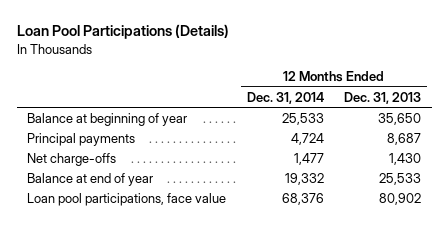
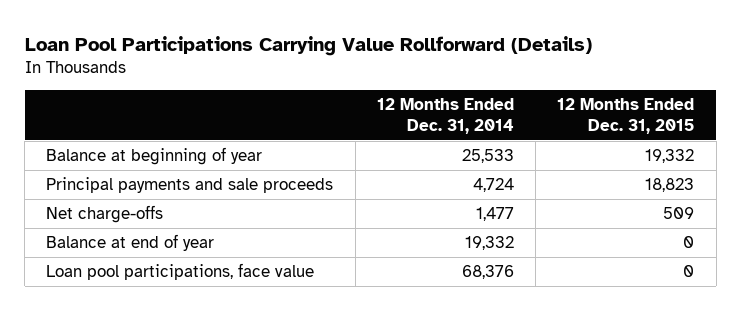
[16,24,229,40] Loan Pool Participations (Details) -> [24,35,592,56] Loan Pool Participations Carrying Value Rollforward (Details)
[344,91,422,104] Dec. 31, 2013 -> none
none -> [557,98,695,135] 12 Months Ended Dec. 31, 2015
[26,132,135,146] Principal payments -> [46,177,334,194] Principal payments and sale proceeds

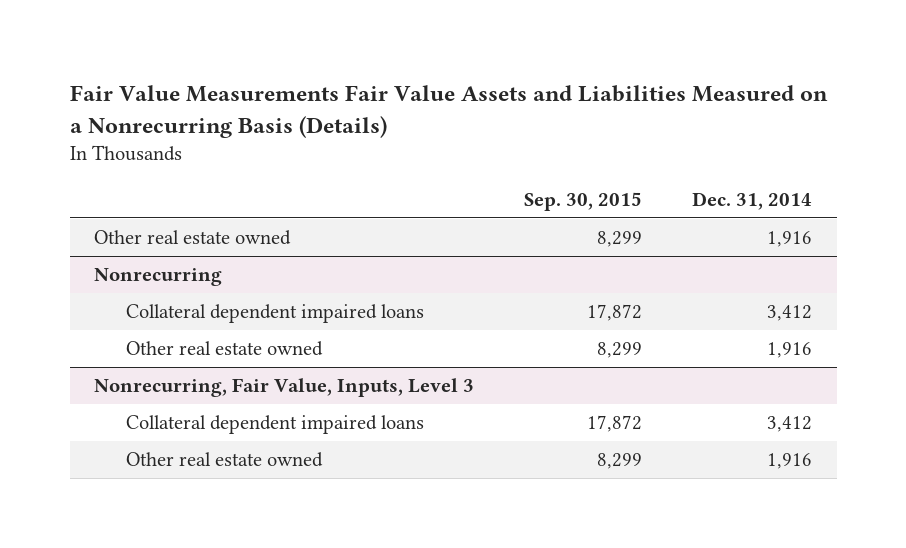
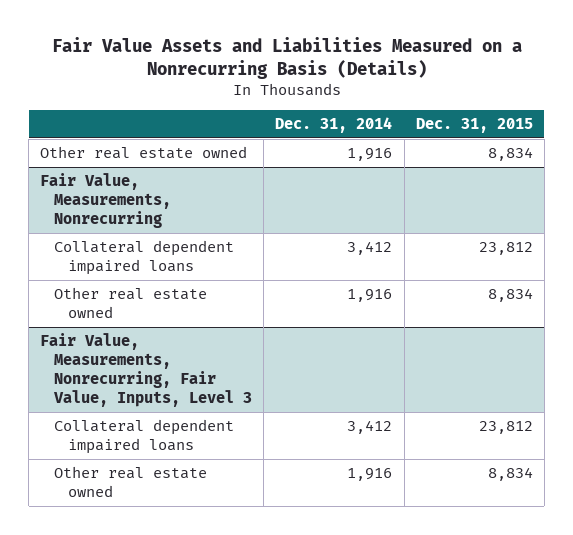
[69,85,828,138] Fair Value Measurements Fair Value Assets and Liabilities Measured on a Nonrecurring Basis (Details) -> [51,36,522,79] Fair Value Assets and Liabilities Measured on a Nonrecurring Basis (Details)
[524,191,643,211] Sep. 30, 2015 -> none
none -> [415,118,533,134] Dec. 31, 2015
[94,268,223,287] Nonrecurring -> [40,173,172,229] Fair Value, Measurements, Nonrecurring
[94,378,475,398] Nonrecurring, Fair Value, Inputs, Level 3 -> [40,333,253,408] Fair Value, Measurements, Nonrecurring, Fair Value, Inputs, Level 3

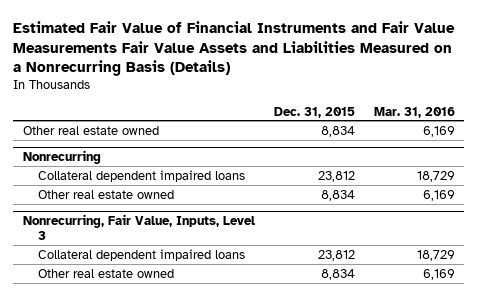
[51,36,522,79] Fair Value Assets and Liabilities Measured on a Nonrecurring Basis (Details) -> [13,21,456,77] Estimated Fair Value of Financial Instruments and Fair Value Measurements Fair Value Assets and Liabilities Measured on a Nonrecurring Basis (Details)
[275,117,393,134] Dec. 31, 2014 -> none
none -> [373,106,455,118] Mar. 31, 2016
[40,173,172,229] Fair Value, Measurements, Nonrecurring -> [22,150,101,165] Nonrecurring
[40,333,253,408] Fair Value, Measurements, Nonrecurring, Fair Value, Inputs, Level 3 -> [22,214,256,240] Nonrecurring, Fair Value, Inputs, Level 3

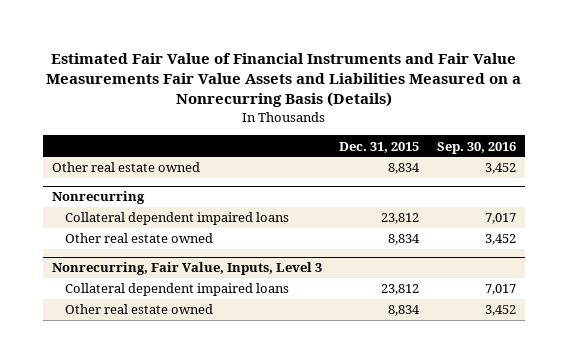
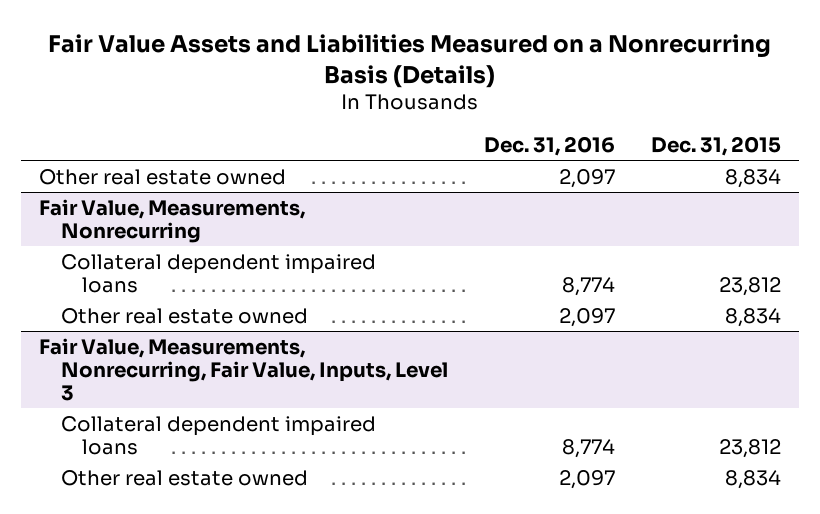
[45,52,521,108] Estimated Fair Value of Financial Instruments and Fair Value Measurements Fair Value Assets and Liabilities Measured on a Nonrecurring Basis (Details) -> [47,33,771,88] Fair Value Assets and Liabilities Measured on a Nonrecurring Basis (Details)
[436,141,516,154] Sep. 30, 2016 -> none
none -> [483,135,615,156] Dec. 31, 2016
[51,191,145,205] Nonrecurring -> [38,198,305,243] Fair Value, Measurements, Nonrecurring
[51,262,322,276] Nonrecurring, Fair Value, Inputs, Level 3 -> [38,337,448,401] Fair Value, Measurements, Nonrecurring, Fair Value, Inputs, Level 3

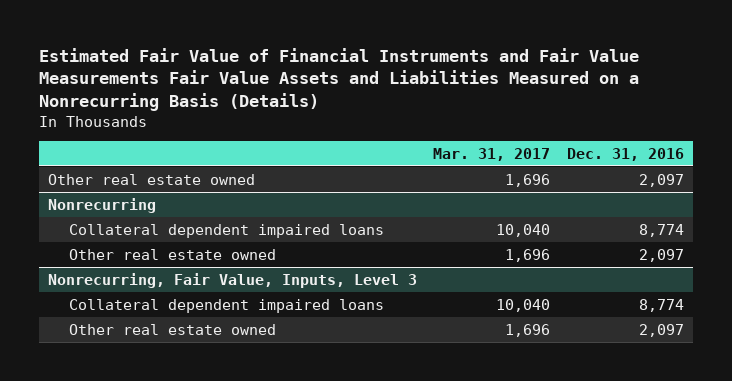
[47,33,771,88] Fair Value Assets and Liabilities Measured on a Nonrecurring Basis (Details) -> [39,47,640,112] Estimated Fair Value of Financial Instruments and Fair Value Measurements Fair Value Assets and Liabilities Measured on a Nonrecurring Basis (Details)
[650,135,781,156] Dec. 31, 2015 -> none
none -> [433,147,551,161] Mar. 31, 2017
[38,198,305,243] Fair Value, Measurements, Nonrecurring -> [47,197,156,213] Nonrecurring
[38,337,448,401] Fair Value, Measurements, Nonrecurring, Fair Value, Inputs, Level 3 -> [47,272,417,288] Nonrecurring, Fair Value, Inputs, Level 3

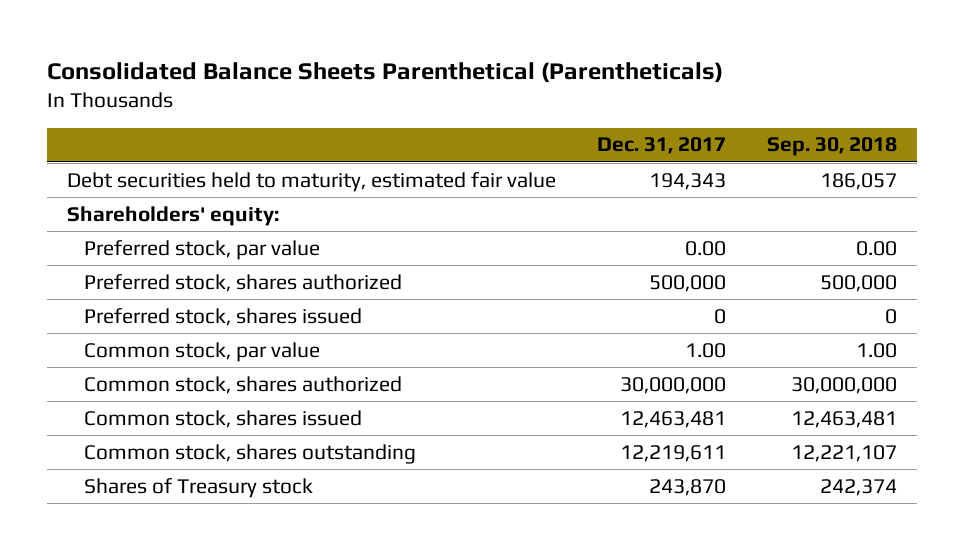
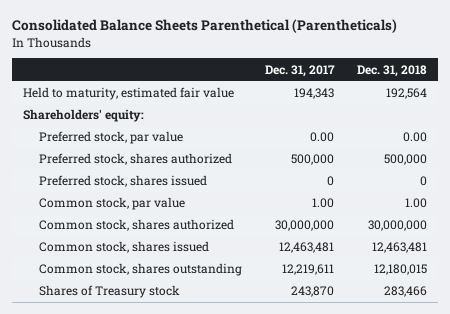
[766,137,897,157] Sep. 30, 2018 -> none
none -> [356,64,427,77] Dec. 31, 2018
[67,171,557,192] Debt securities held to maturity, estimated fair value -> [23,87,235,101] Held to maturity, estimated fair value

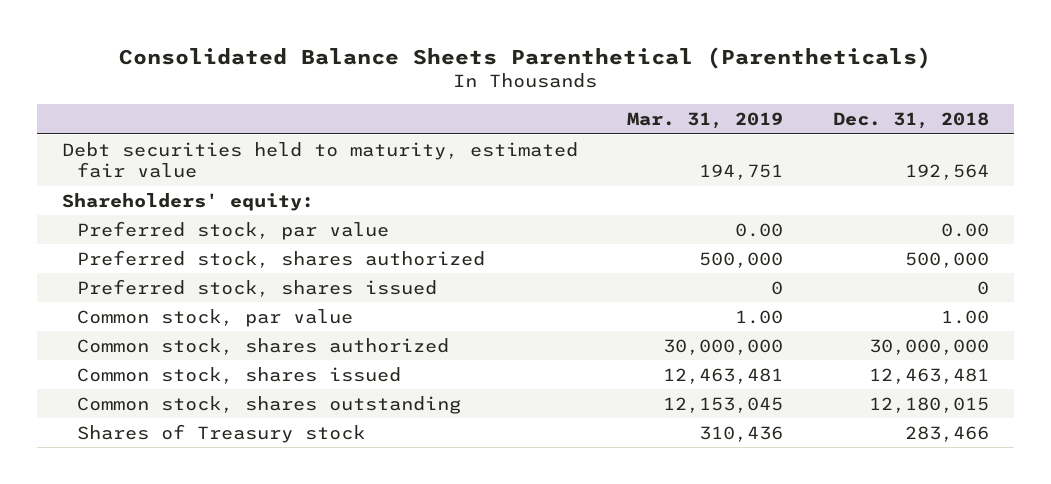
[264,64,335,77] Dec. 31, 2017 -> none
none -> [627,112,784,130] Mar. 31, 2019
[23,87,235,101] Held to maturity, estimated fair value -> [61,141,578,178] Debt securities held to maturity, estimated fair value

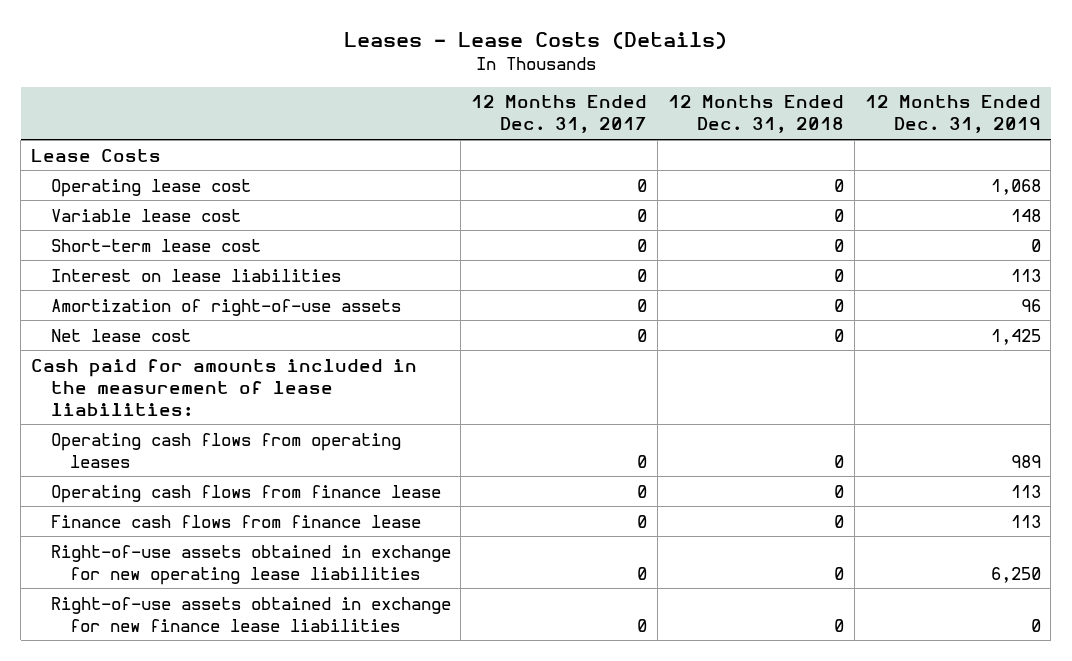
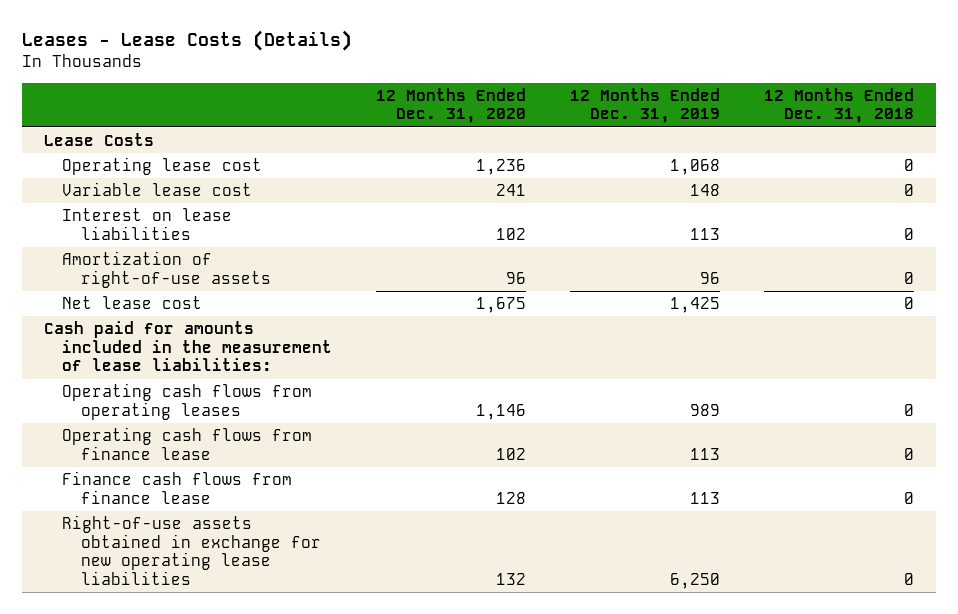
[471,95,648,134] 12 Months Ended Dec. 31, 2017 -> none
none -> [376,87,527,124] 12 Months Ended Dec. 31, 2020
[50,238,261,252] Short-term lease cost -> none
[50,596,451,632] Right-of-use assets obtained in exchange for new finance lease liabilities -> none

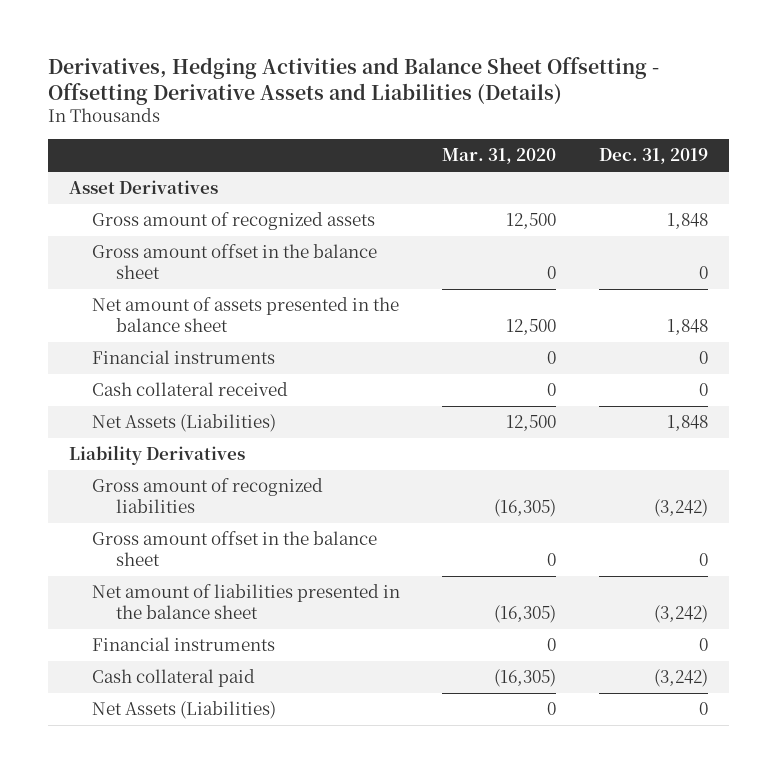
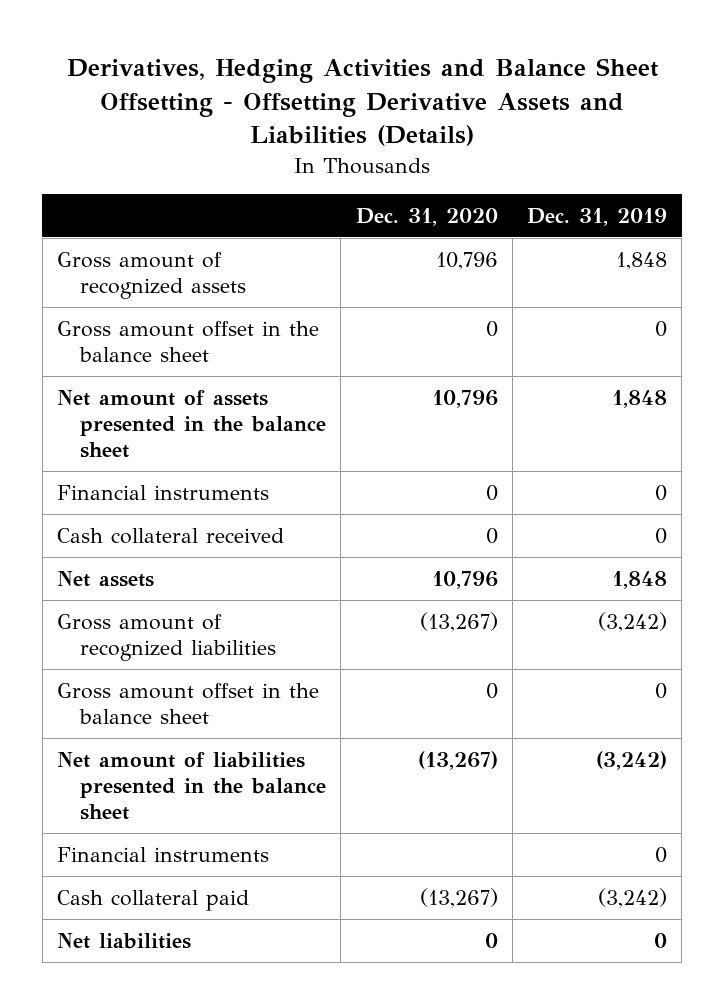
[442,148,557,165] Mar. 31, 2020 -> none
none -> [355,208,498,227] Dec. 31, 2020
[68,180,218,195] Asset Derivatives -> none
[68,445,245,466] Liability Derivatives -> none
[92,414,277,433] Net Assets (Liabilities) -> [56,570,154,587] Net assets
[92,701,277,720] Net Assets (Liabilities) -> [56,932,191,949] Net liabilities

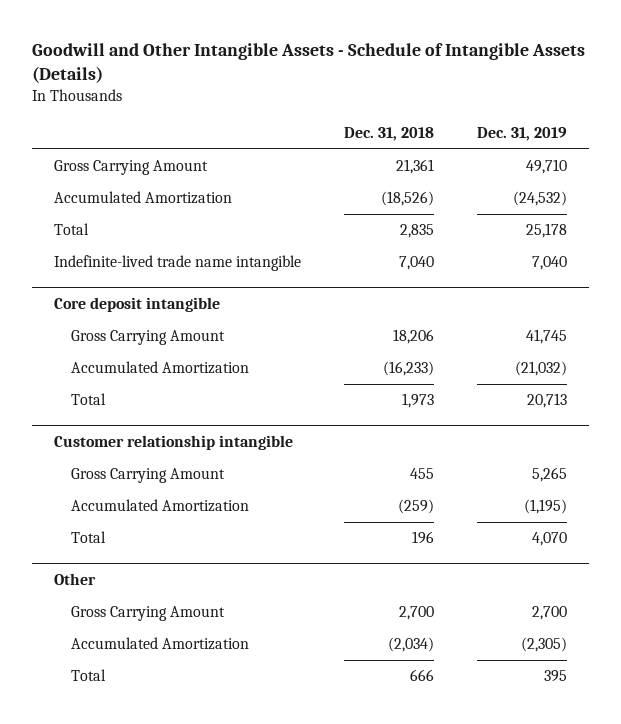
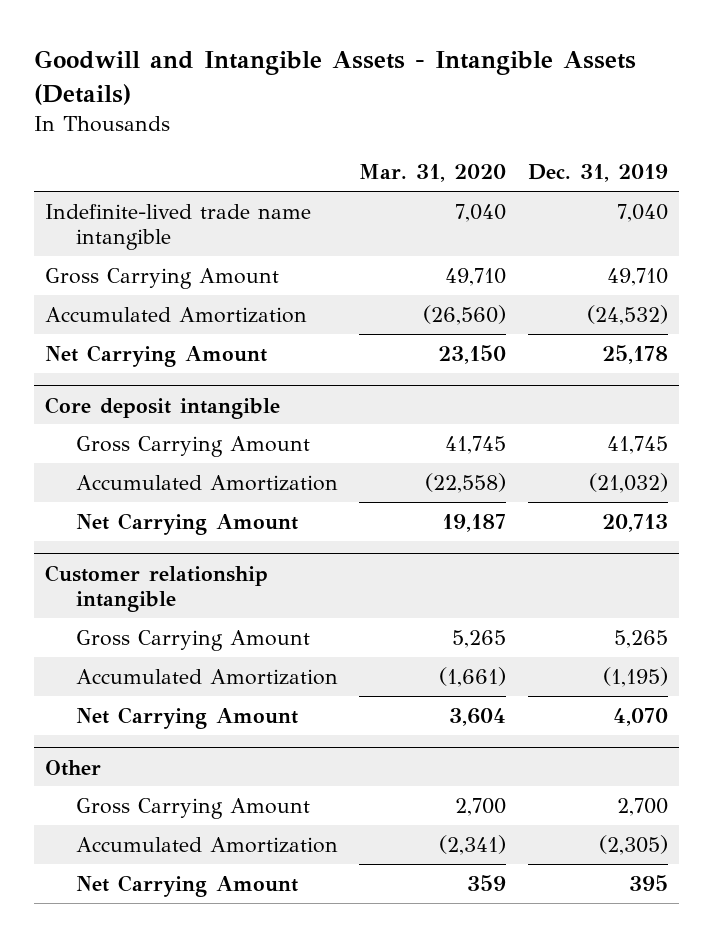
[32,43,586,84] Goodwill and Other Intangible Assets - Schedule of Intangible Assets (Details) -> [34,50,637,105] Goodwill and Intangible Assets - Intangible Assets (Details)
[343,127,434,142] Dec. 31, 2018 -> none
none -> [359,164,507,183] Mar. 31, 2020
[53,255,301,272] Indefinite-lived trade name intangible -> [45,203,312,251] Indefinite-lived trade name intangible
[53,223,89,236] Total -> [45,344,268,367] Net Carrying Amount
[71,393,107,406] Total -> [75,512,298,535] Net Carrying Amount
[71,531,107,544] Total -> [75,706,298,729] Net Carrying Amount
[71,669,107,682] Total -> [75,874,298,897] Net Carrying Amount

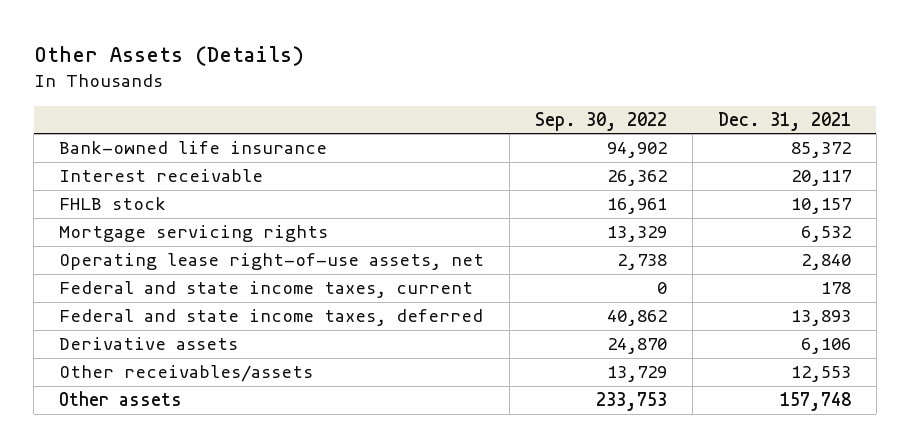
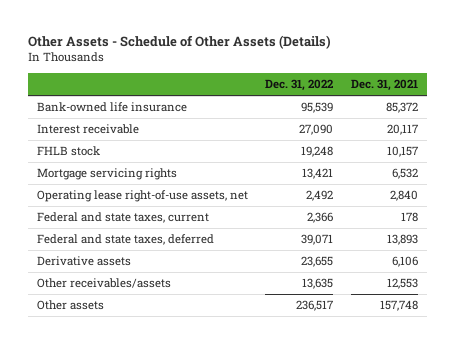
[33,46,304,67] Other Assets (Details) -> [28,34,332,49] Other Assets - Schedule of Other Assets (Details)
[535,111,668,131] Sep. 30, 2022 -> none
none -> [265,79,334,92] Dec. 31, 2022
[59,281,474,299] Federal and state income taxes, current -> [36,212,209,224] Federal and state taxes, current
[59,309,484,327] Federal and state income taxes, deferred -> [36,234,214,246] Federal and state taxes, deferred

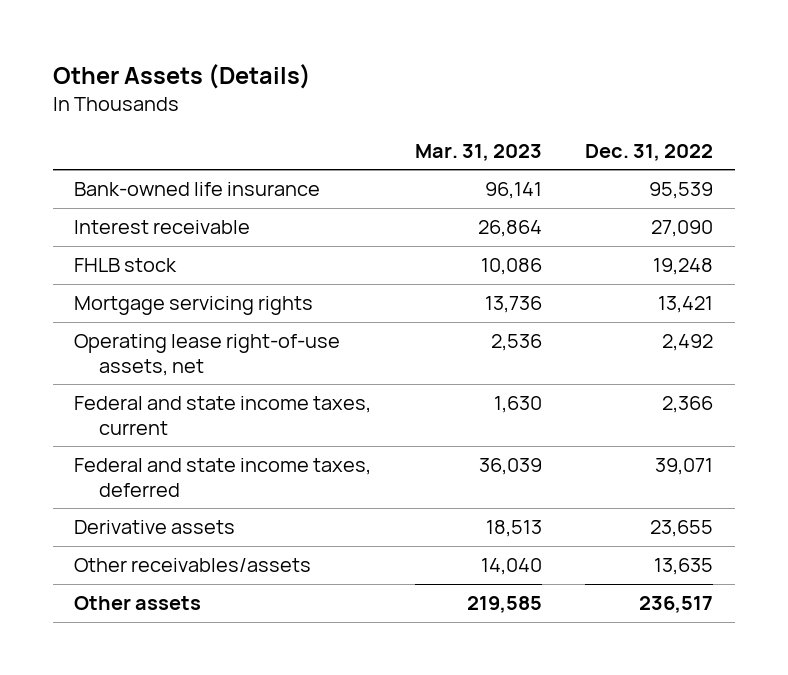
[28,34,332,49] Other Assets - Schedule of Other Assets (Details) -> [52,64,311,90] Other Assets (Details)
[350,79,418,92] Dec. 31, 2021 -> none
none -> [414,143,542,161] Mar. 31, 2023
[36,212,209,224] Federal and state taxes, current -> [74,396,372,435] Federal and state income taxes, current
[36,234,214,246] Federal and state taxes, deferred -> [74,458,372,497] Federal and state income taxes, deferred

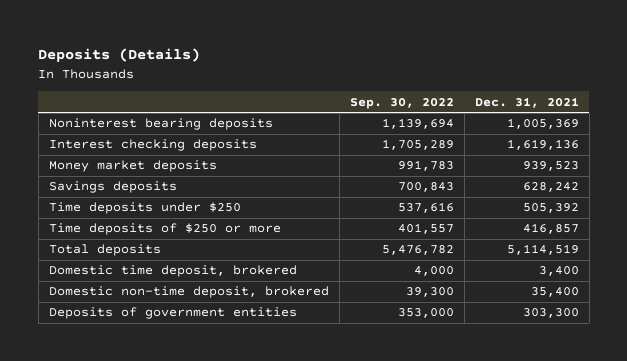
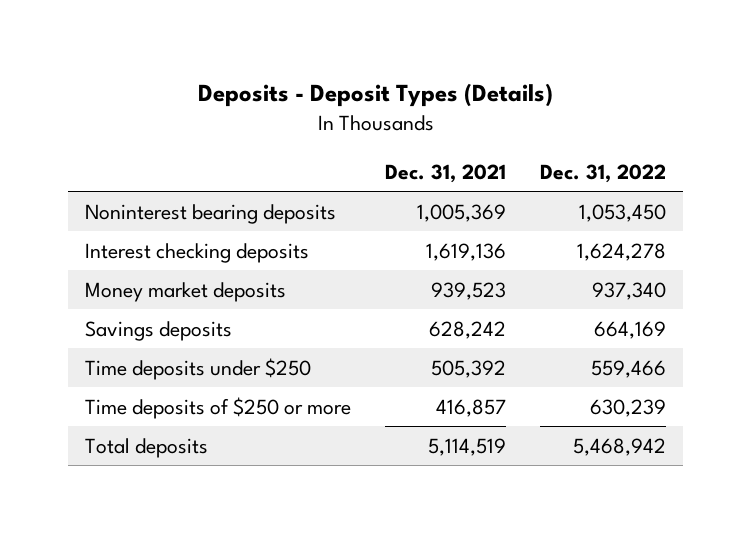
[38,48,201,63] Deposits (Details) -> [197,83,553,108] Deposits - Deposit Types (Details)
[349,97,454,109] Sep. 30, 2022 -> none
none -> [540,163,667,183] Dec. 31, 2022
[48,265,297,278] Domestic time deposit, brokered -> none
[48,286,329,299] Domestic non-time deposit, brokered -> none
[48,307,297,320] Deposits of government entities -> none

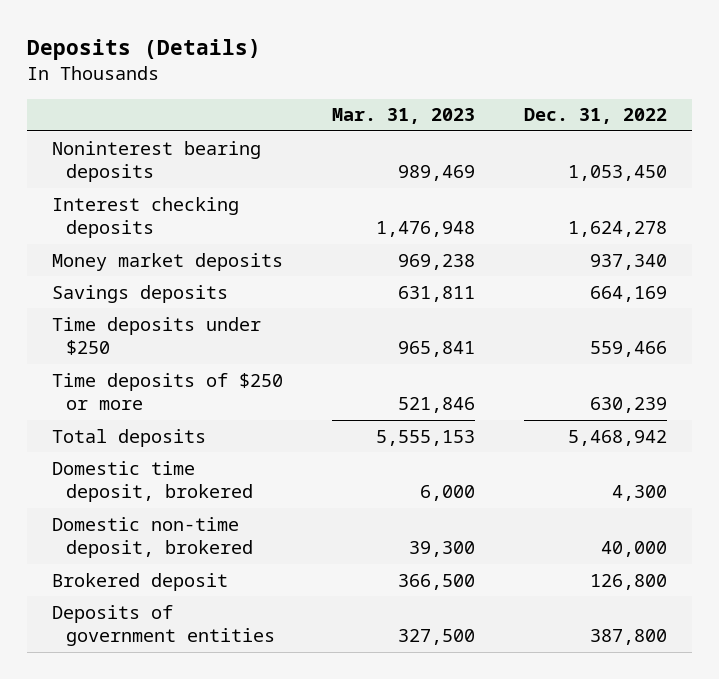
[197,83,553,108] Deposits - Deposit Types (Details) -> [26,39,261,61] Deposits (Details)
[385,163,507,183] Dec. 31, 2021 -> none
none -> [332,108,476,125] Mar. 31, 2023
none -> [51,460,253,503] Domestic time deposit, brokered
none -> [51,516,253,559] Domestic non-time deposit, brokered
none -> [51,572,228,591] Brokered deposit
none -> [51,604,275,647] Deposits of government entities

